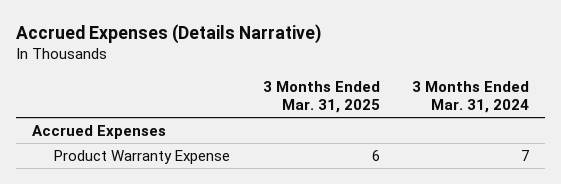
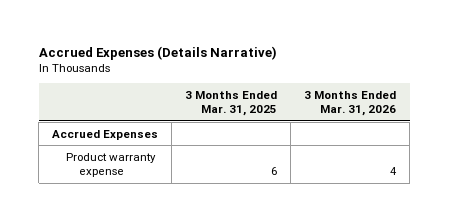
[412,81,530,114] 3 Months Ended Mar. 31, 2024 -> none
none -> [304,90,397,117] 3 Months Ended Mar. 31, 2026
[53,149,230,164] Product Warranty Expense -> [65,152,156,178] Product warranty expense

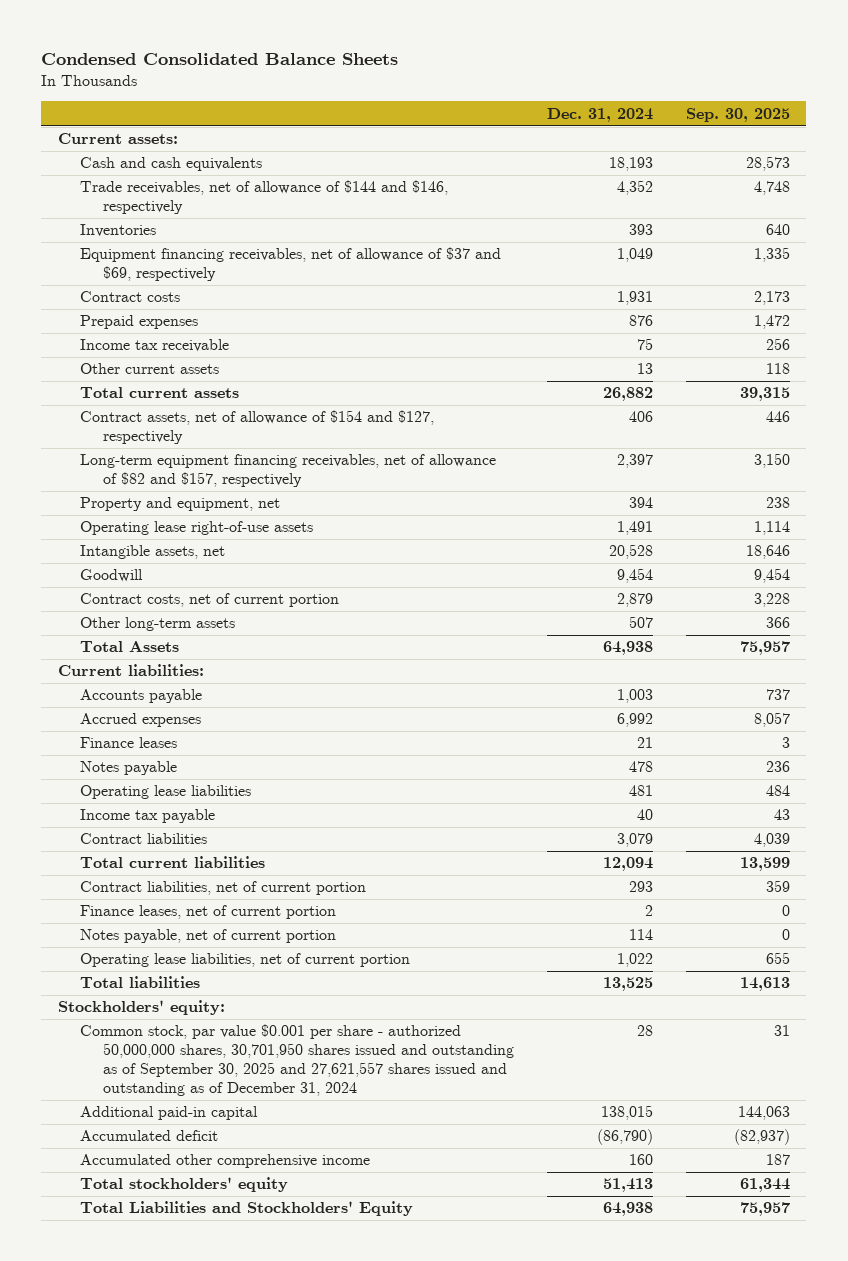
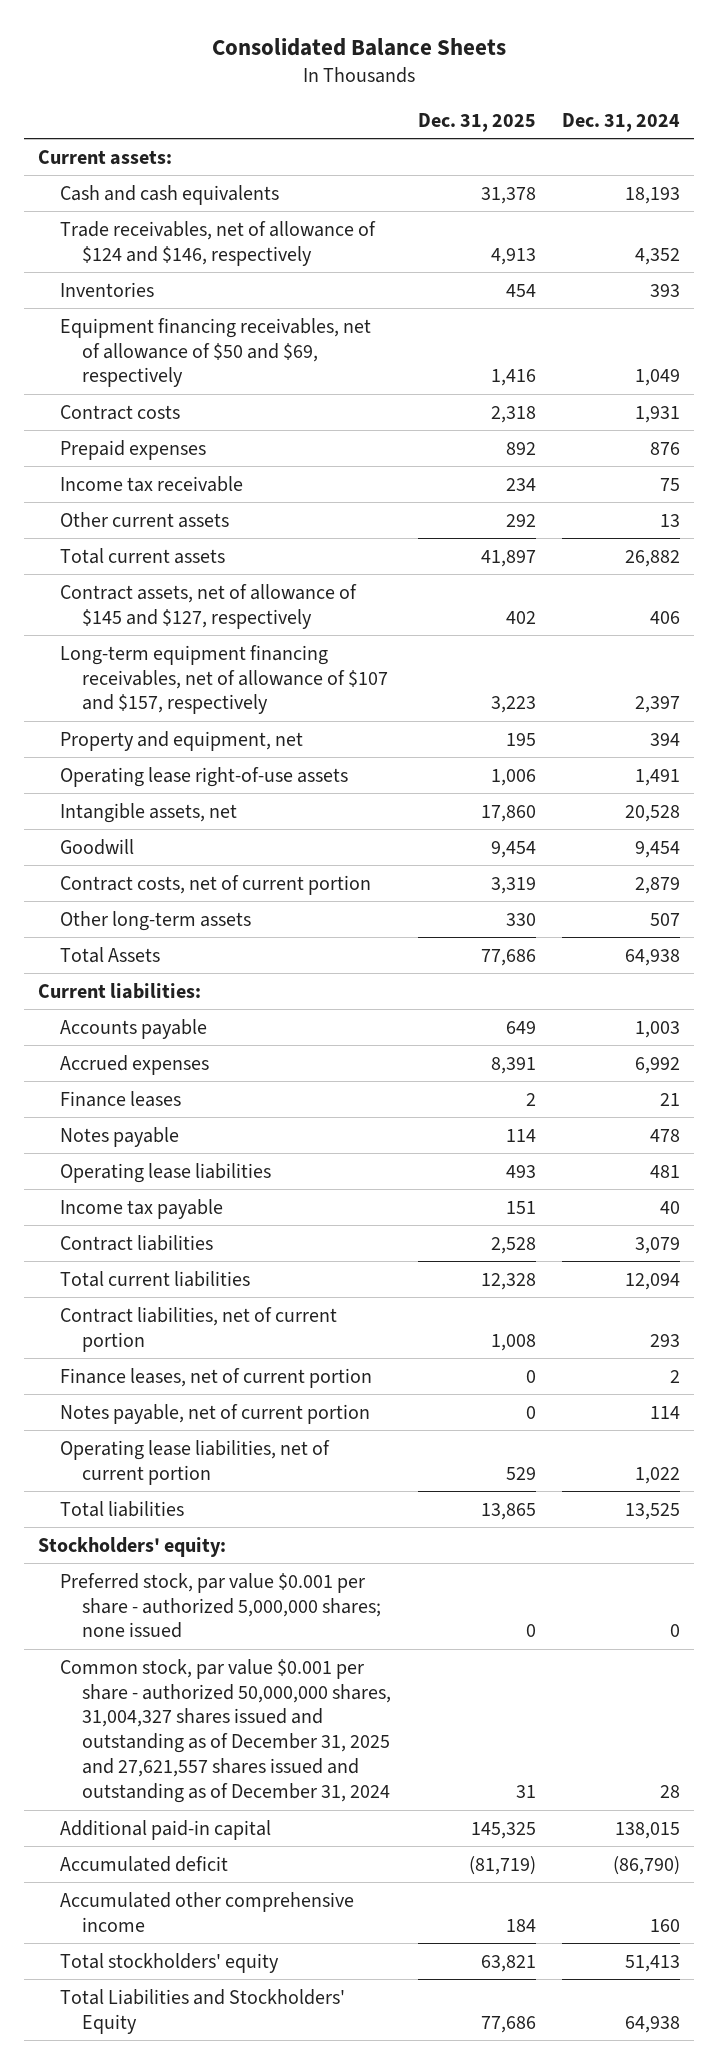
[41,53,399,66] Condensed Consolidated Balance Sheets -> [212,38,507,57] Consolidated Balance Sheets
[685,107,790,122] Sep. 30, 2025 -> none
none -> [417,113,536,133] Dec. 31, 2025
[80,180,449,215] Trade receivables, net of allowance of $144 and $146, respectively -> [59,220,376,266] Trade receivables, net of allowance of $124 and $146, respectively
[80,247,502,282] Equipment financing receivables, net of allowance of $37 and $69, respectively -> [59,317,371,388] Equipment financing receivables, net of allowance of $50 and $69, respectively
[80,410,435,445] Contract assets, net of allowance of $154 and $127, respectively -> [59,583,357,629] Contract assets, net of allowance of $145 and $127, respectively
[80,454,497,488] Long-term equipment financing receivables, net of allowance of $82 and $157, respectively -> [59,644,388,715] Long-term equipment financing receivables, net of allowance of $107 and $157, respectively
none -> [59,1572,381,1639] Preferred stock, par value $0.001 per share - authorized 5,000,000 shares; none issued
[80,1024,515,1096] Common stock, par value $0.001 per share - authorized 50,000,000 shares, 30,701,950 shares issued and outstanding as of September 30, 2025 and 27,621,557 shares issued and outstanding as of December 31, 2024 -> [59,1658,391,1804] Common stock, par value $0.001 per share - authorized 50,000,000 shares, 31,004,327 shares issued and outstanding as of December 31, 2025 and 27,621,557 shares issued and outstanding as of December 31, 2024

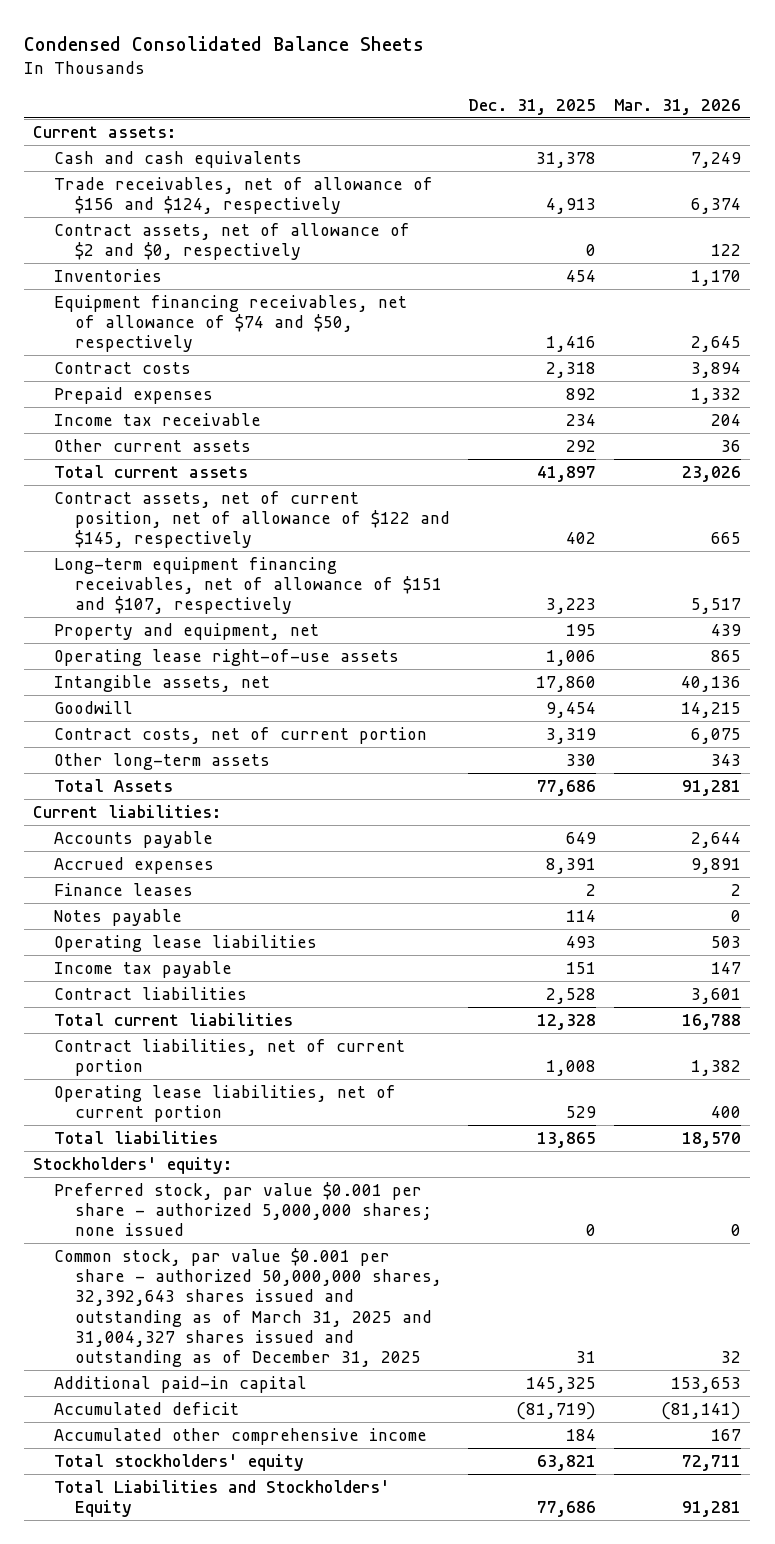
[212,38,507,57] Consolidated Balance Sheets -> [24,36,425,52] Condensed Consolidated Balance Sheets
[562,113,681,133] Dec. 31, 2024 -> none
none -> [614,98,742,115] Mar. 31, 2026
[59,220,376,266] Trade receivables, net of allowance of $124 and $146, respectively -> [54,176,434,215] Trade receivables, net of allowance of $156 and $124, respectively
none -> [54,222,411,261] Contract assets, net of allowance of $2 and $0, respectively
[59,317,371,388] Equipment financing receivables, net of allowance of $50 and $69, respectively -> [54,294,408,353] Equipment financing receivables, net of allowance of $74 and $50, respectively
[59,583,357,629] Contract assets, net of allowance of $145 and $127, respectively -> [54,490,450,549] Contract assets, net of current position, net of allowance of $122 and $145, respectively
[59,644,388,715] Long-term equipment financing receivables, net of allowance of $107 and $157, respectively -> [54,556,442,615] Long-term equipment financing receivables, net of allowance of $151 and $107, respectively
[59,1367,372,1388] Finance leases, net of current portion -> none
[59,1403,370,1424] Notes payable, net of current portion -> none
[59,1658,391,1804] Common stock, par value $0.001 per share - authorized 50,000,000 shares, 31,004,327 shares issued and outstanding as of December 31, 2025 and 27,621,557 shares issued and outstanding as of December 31, 2024 -> [54,1247,442,1367] Common stock, par value $0.001 per share - authorized 50,000,000 shares, 32,392,643 shares issued and outstanding as of March 31, 2025 and 31,004,327 shares issued and outstanding as of December 31, 2025

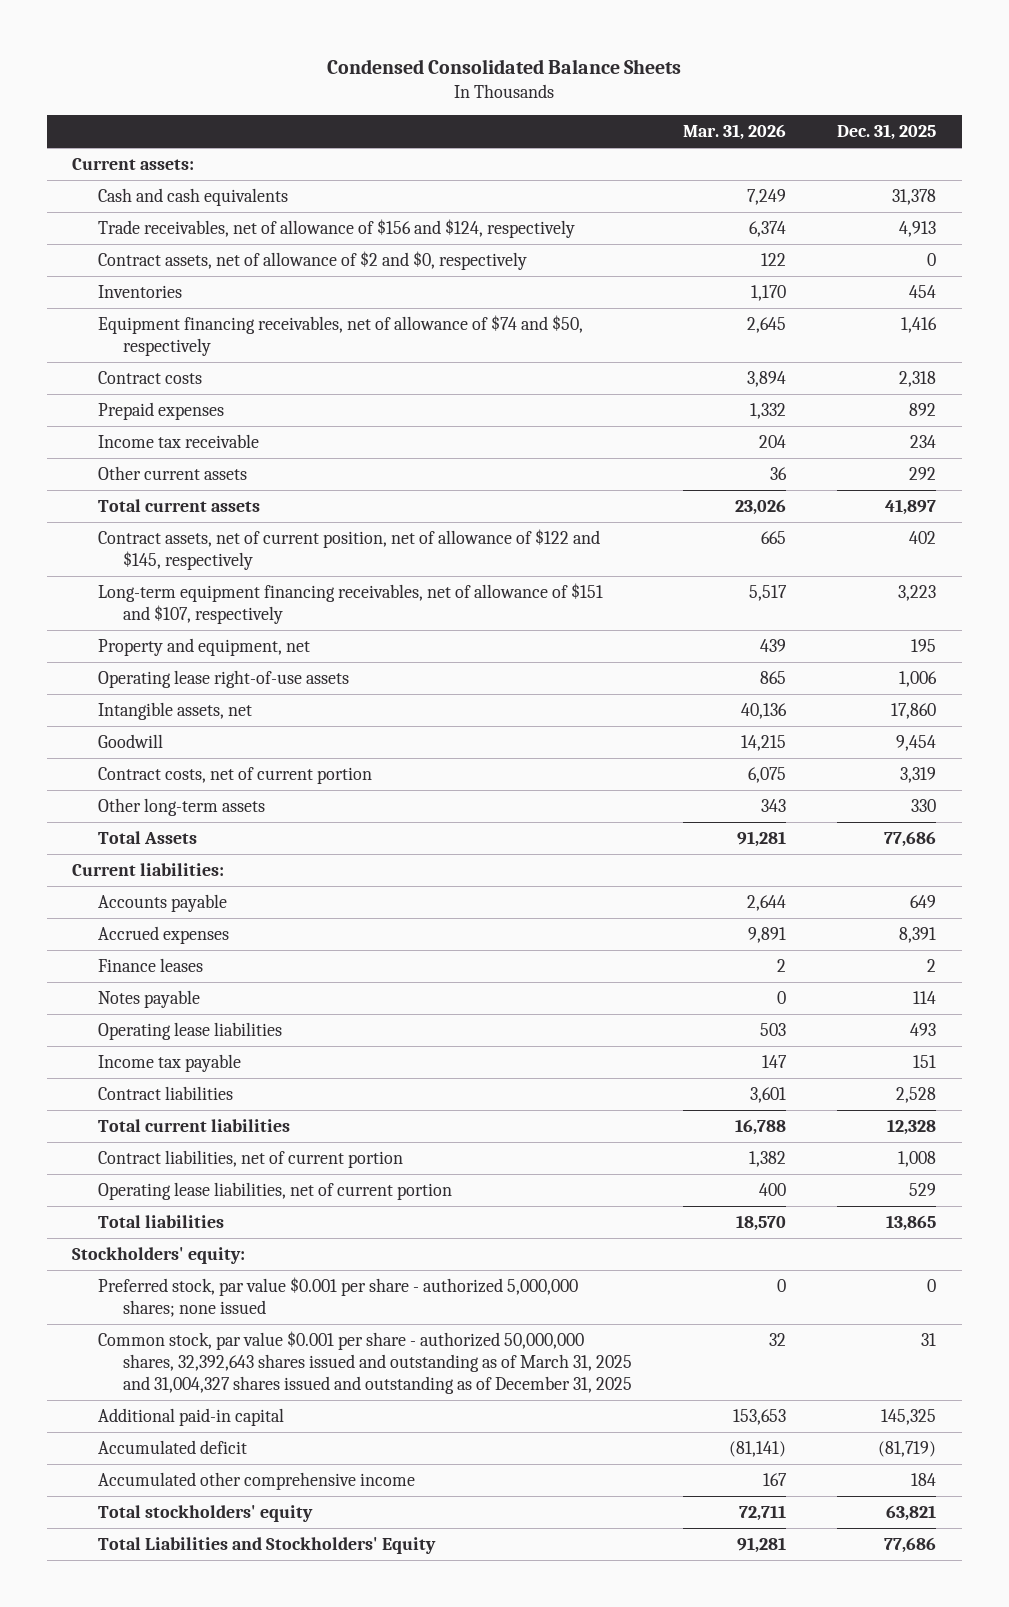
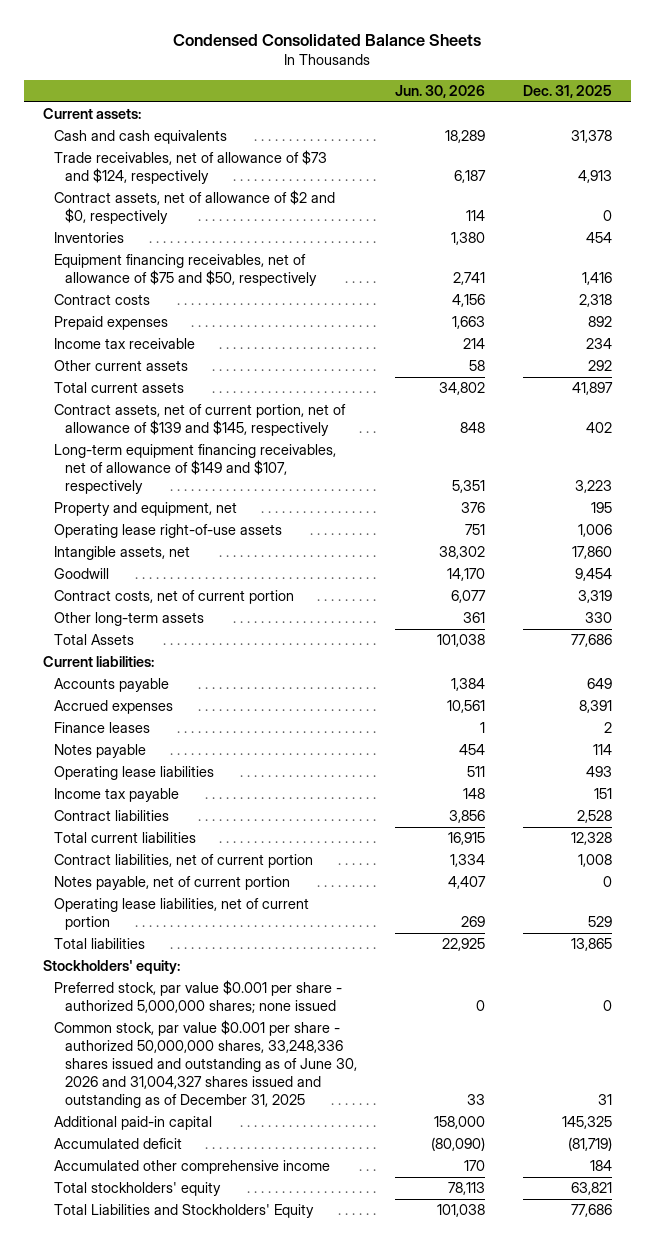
[683,124,787,141] Mar. 31, 2026 -> none
none -> [394,84,485,98] Jun. 30, 2026
[97,218,575,238] Trade receivables, net of allowance of $156 and $124, respectively -> [53,150,327,185] Trade receivables, net of allowance of $73 and $124, respectively
[97,314,583,357] Equipment financing receivables, net of allowance of $74 and $50, respectively -> [53,254,317,287] Equipment financing receivables, net of allowance of $75 and $50, respectively
[97,528,600,571] Contract assets, net of current position, net of allowance of $122 and $145, respectively -> [53,404,346,437] Contract assets, net of current portion, net of allowance of $139 and $145, respectively
[97,582,603,625] Long-term equipment financing receivables, net of allowance of $151 and $107, respectively -> [53,444,336,495] Long-term equipment financing receivables, net of allowance of $149 and $107, respectively
none -> [53,876,290,891] Notes payable, net of current portion
[97,1330,632,1395] Common stock, par value $0.001 per share - authorized 50,000,000 shares, 32,392,643 shares issued and outstanding as of March 31, 2025 and 31,004,327 shares issued and outstanding as of December 31, 2025 -> [53,1020,357,1109] Common stock, par value $0.001 per share - authorized 50,000,000 shares, 33,248,336 shares issued and outstanding as of June 30, 2026 and 31,004,327 shares issued and outstanding as of December 31, 2025

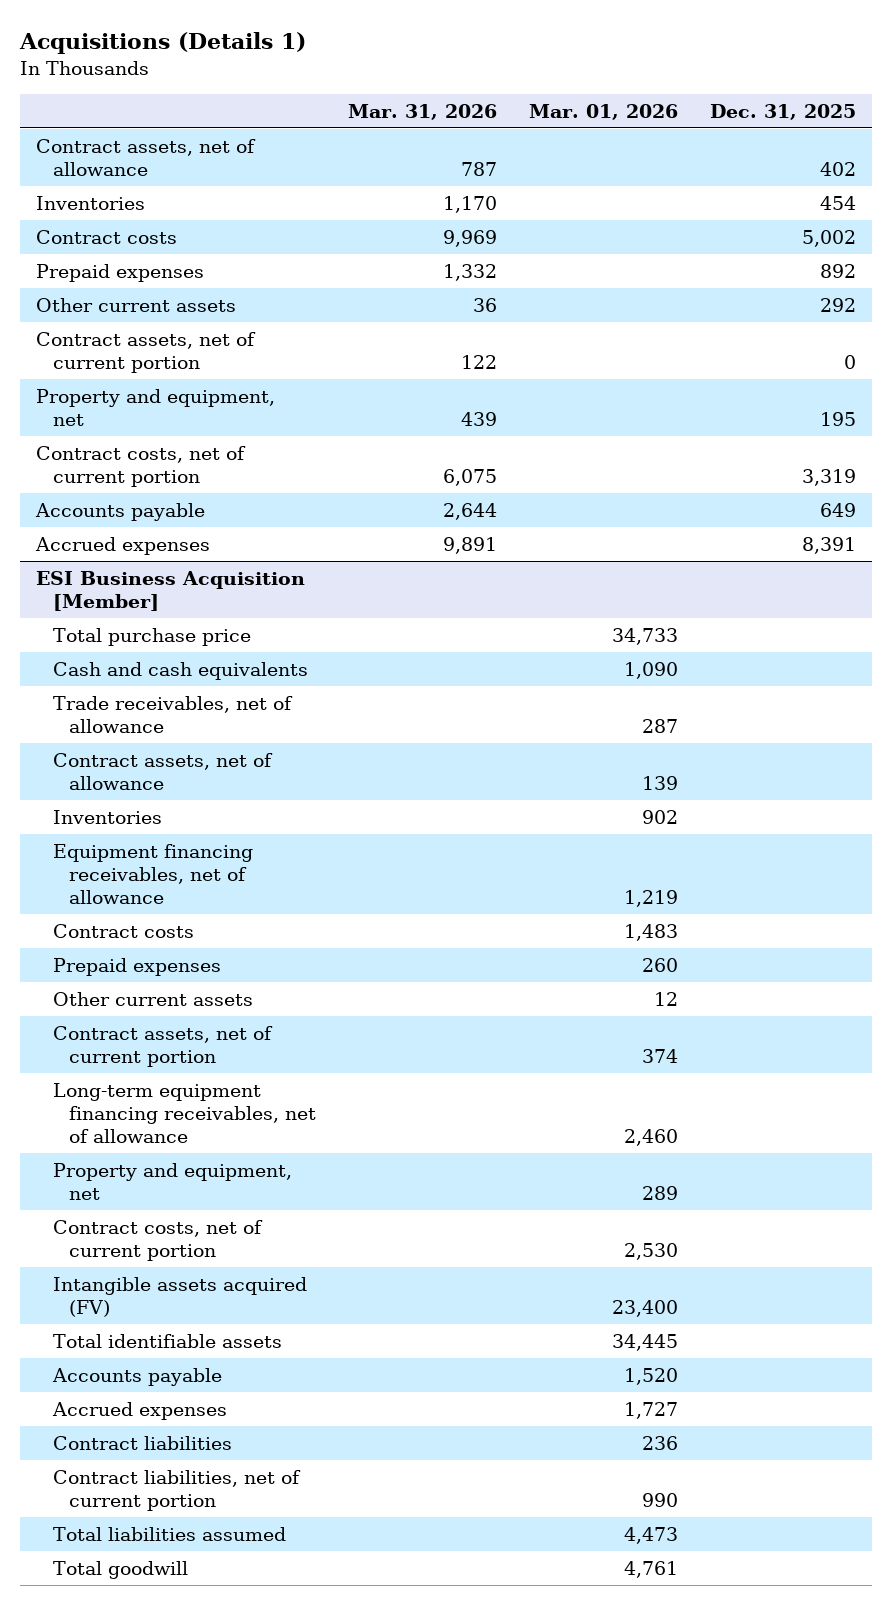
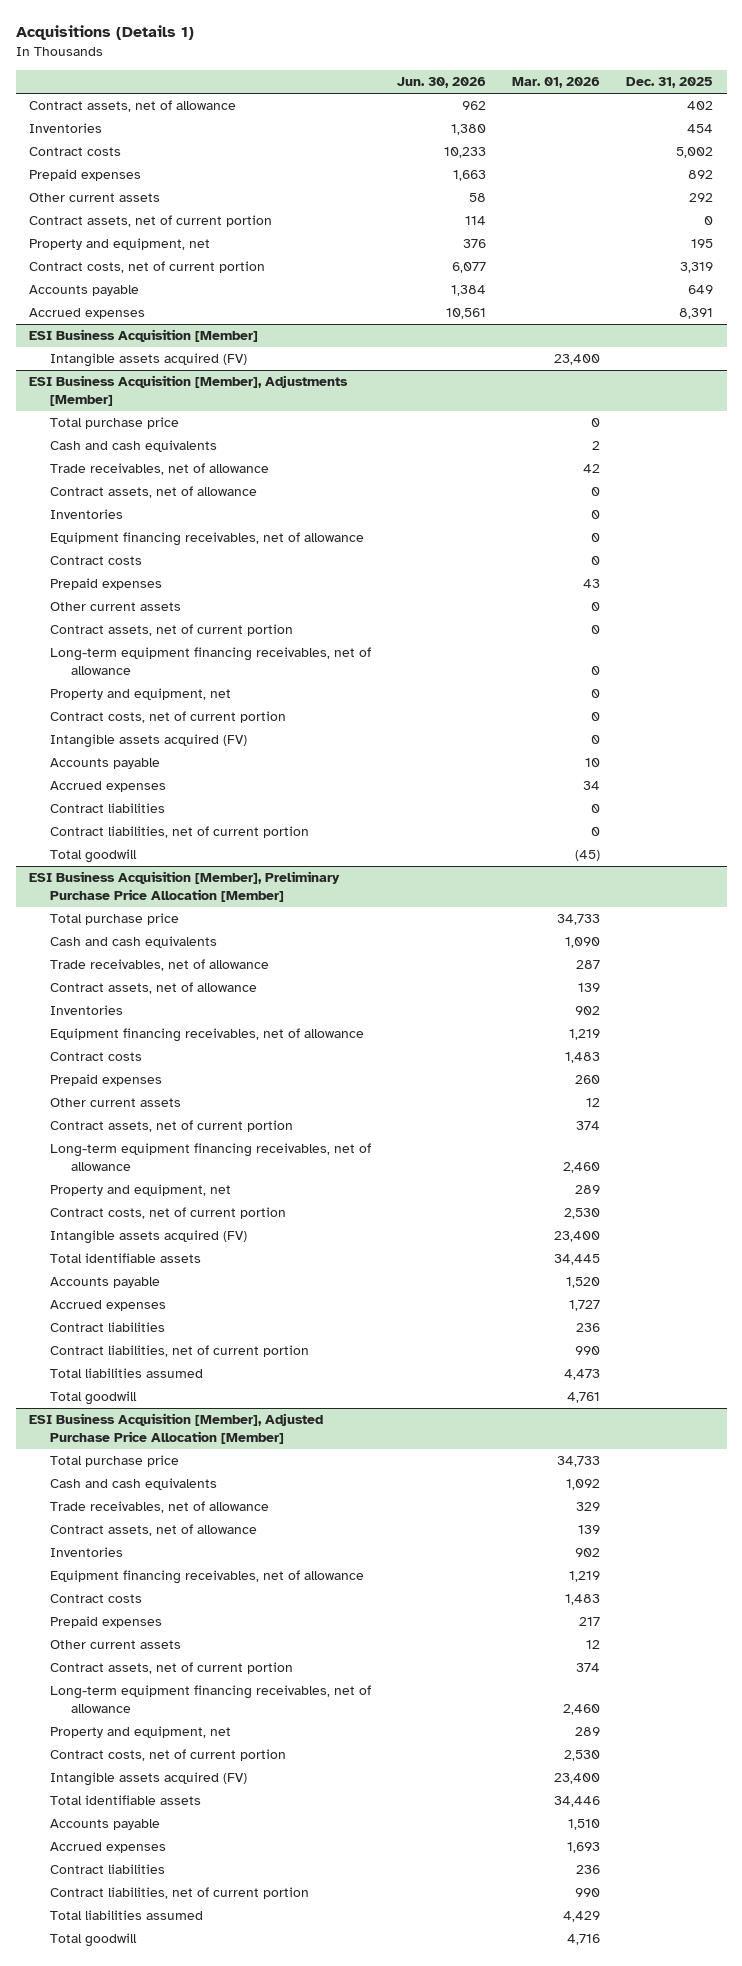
[348,103,498,120] Mar. 31, 2026 -> none
none -> [396,77,486,89] Jun. 30, 2026
none -> [49,353,247,368] Intangible assets acquired (FV)
none -> [28,375,348,407] ESI Business Acquisition [Member], Adjustments [Member]
none -> [49,417,179,430] Total purchase price
none -> [49,440,217,453] Cash and cash equivalents
none -> [49,463,269,476] Trade receivables, net of allowance
none -> [49,486,257,499] Contract assets, net of allowance
none -> [49,509,123,520] Inventories
none -> [49,532,364,547] Equipment financing receivables, net of allowance
none -> [49,556,142,566] Contract costs
none -> [49,578,162,591] Prepaid expenses
none -> [49,602,181,612] Other current assets
none -> [49,624,293,637] Contract assets, net of current portion
none -> [49,647,371,676] Long-term equipment financing receivables, net of allowance
none -> [49,688,231,701] Property and equipment, net
none -> [49,711,286,724] Contract costs, net of current portion
none -> [49,734,247,749] Intangible assets acquired (FV)
none -> [49,758,160,770] Accounts payable
none -> [49,781,166,793] Accrued expenses
none -> [49,803,165,814] Contract liabilities
none -> [49,826,309,839] Contract liabilities, net of current portion
none -> [49,849,137,864] Total goodwill
none -> [28,871,340,903] ESI Business Acquisition [Member], Preliminary Purchase Price Allocation [Member]
none -> [28,1413,323,1445] ESI Business Acquisition [Member], Adjusted Purchase Price Allocation [Member]
none -> [49,1455,179,1468] Total purchase price
none -> [49,1478,217,1491] Cash and cash equivalents
none -> [49,1501,269,1514] Trade receivables, net of allowance
none -> [49,1524,257,1537] Contract assets, net of allowance
none -> [49,1547,123,1558] Inventories
none -> [49,1570,364,1585] Equipment financing receivables, net of allowance
none -> [49,1594,142,1604] Contract costs
none -> [49,1616,162,1629] Prepaid expenses
none -> [49,1640,181,1650] Other current assets
none -> [49,1662,293,1675] Contract assets, net of current portion
none -> [49,1685,371,1714] Long-term equipment financing receivables, net of allowance
none -> [49,1726,231,1739] Property and equipment, net
none -> [49,1749,286,1762] Contract costs, net of current portion
none -> [49,1772,247,1787] Intangible assets acquired (FV)
none -> [49,1795,201,1806] Total identifiable assets
none -> [49,1819,160,1831] Accounts payable
none -> [49,1842,166,1854] Accrued expenses
none -> [49,1864,165,1875] Contract liabilities
none -> [49,1887,309,1900] Contract liabilities, net of current portion
none -> [49,1910,203,1921] Total liabilities assumed
none -> [49,1933,137,1948] Total goodwill

